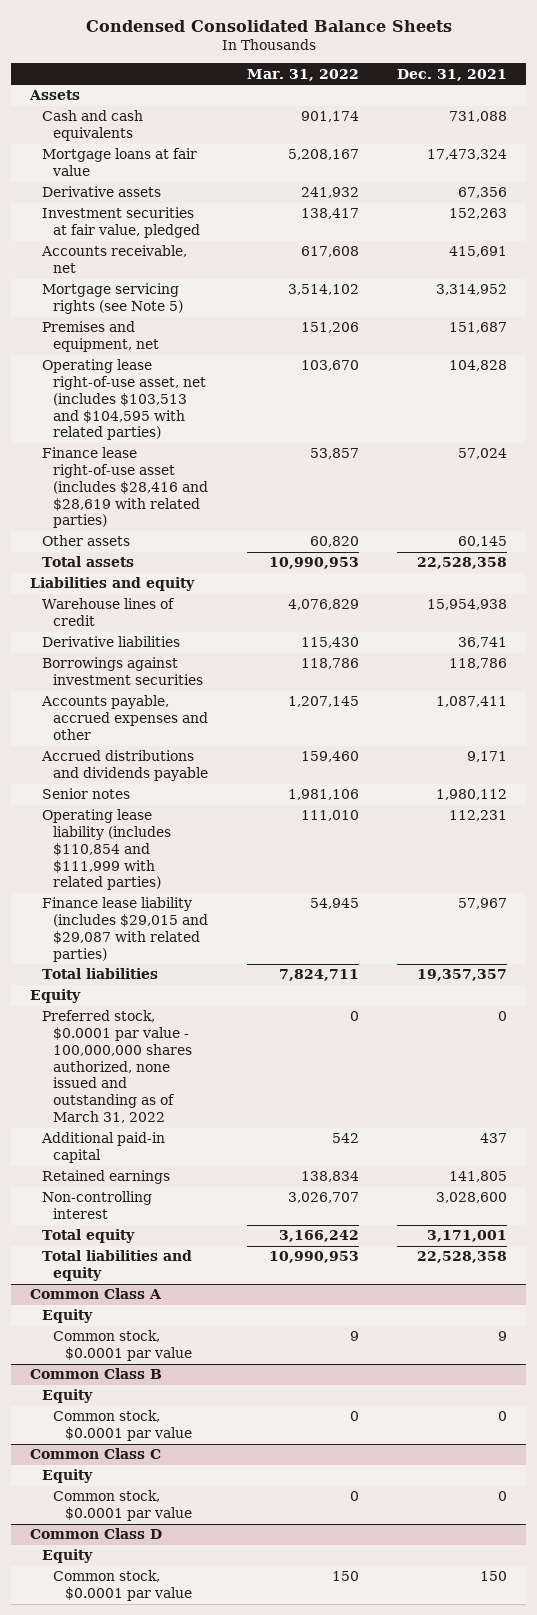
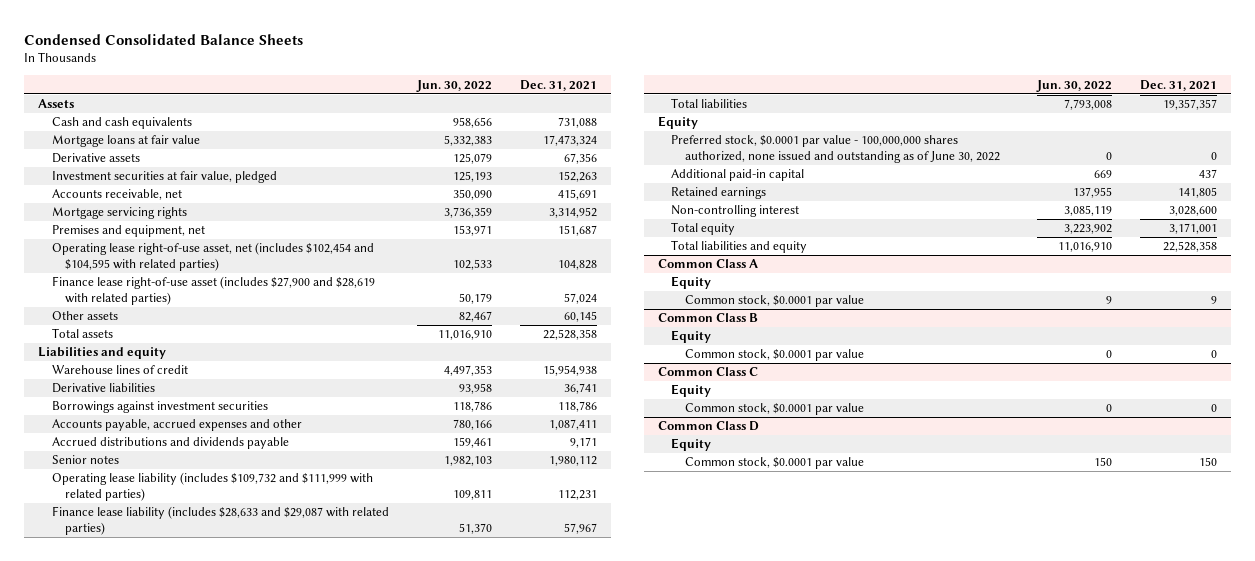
[246,68,359,81] Mar. 31, 2022 -> none
none -> [415,79,492,92] Jun. 30, 2022
[41,283,184,315] Mortgage servicing rights (see Note 5) -> [51,207,187,220] Mortgage servicing rights
[41,359,207,441] Operating lease right-of-use asset, net (includes $103,513 and $104,595 with related parties) -> [51,242,374,271] Operating lease right-of-use asset, net (includes $102,454 and $104,595 with related parties)
[41,447,209,529] Finance lease right-of-use asset (includes $28,416 and $28,619 with related parties) -> [51,276,375,305] Finance lease right-of-use asset (includes $27,900 and $28,619 with related parties)
[41,809,172,891] Operating lease liability (includes $110,854 and $111,999 with related parties) -> [51,472,373,501] Operating lease liability (includes $109,732 and $111,999 with related parties)
[41,897,209,962] Finance lease liability (includes $29,015 and $29,087 with related parties) -> [51,506,389,535] Finance lease liability (includes $28,633 and $29,087 with related parties)
[41,1010,193,1123] Preferred stock, $0.0001 par value - 100,000,000 shares authorized, none issued and outstanding as of March 31, 2022 -> [671,135,1000,163] Preferred stock, $0.0001 par value - 100,000,000 shares authorized, none issued and outstanding as of June 30, 2022

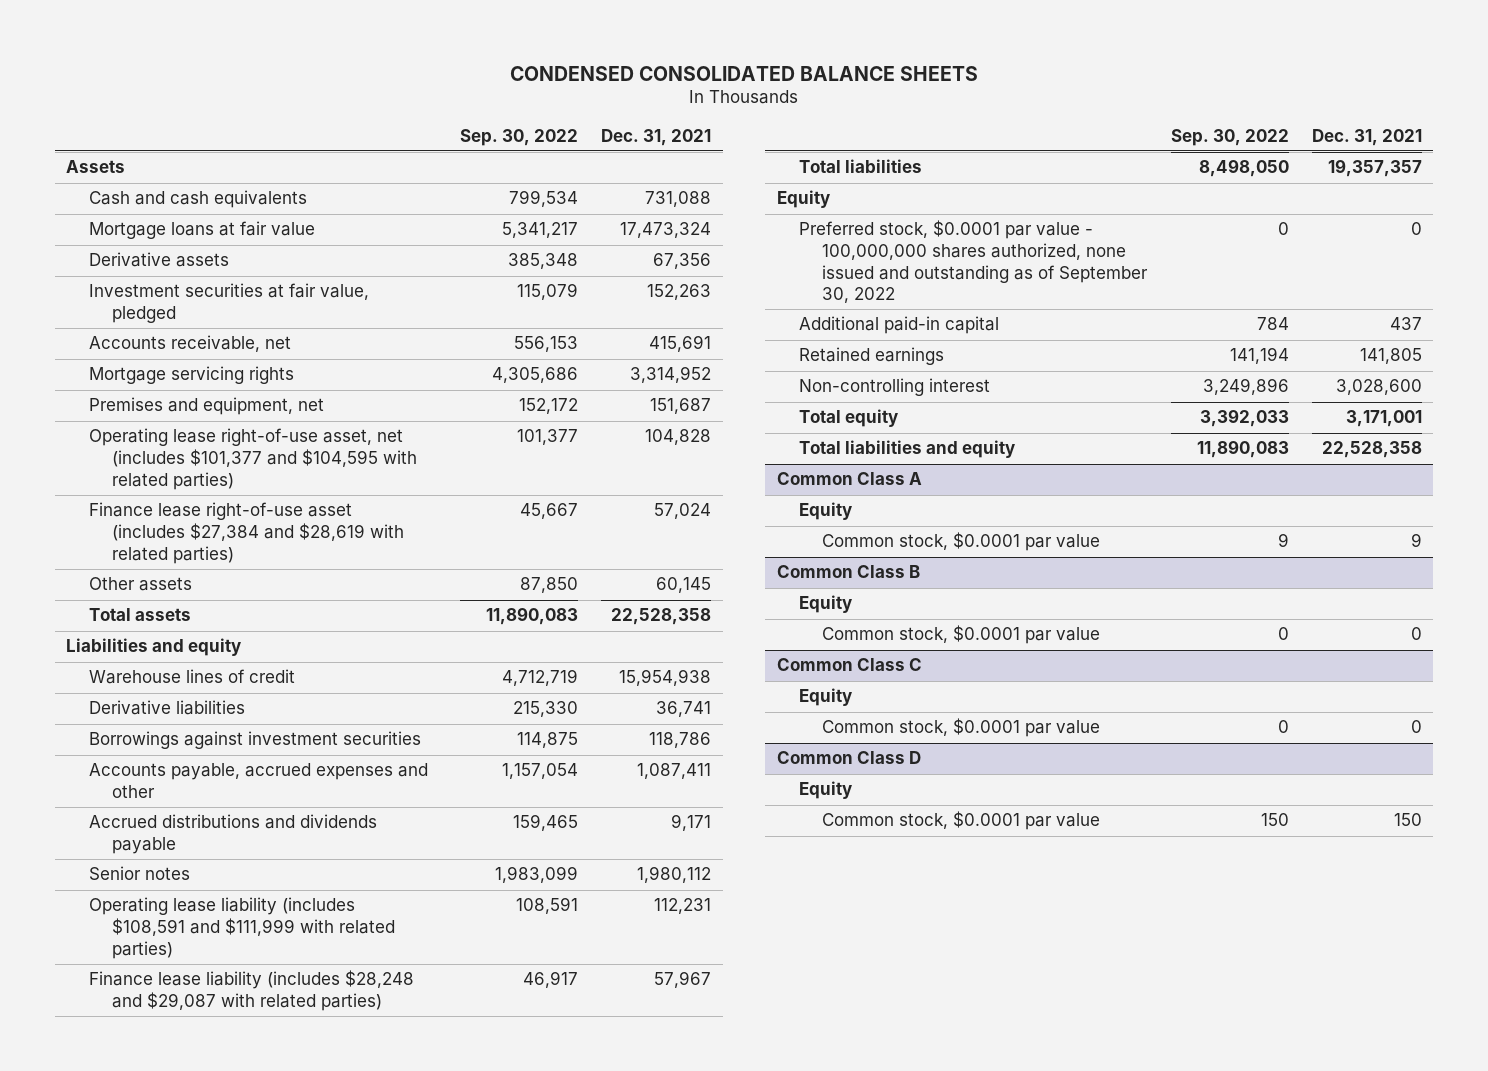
[24,33,304,45] Condensed Consolidated Balance Sheets -> [510,65,979,81] CONDENSED CONSOLIDATED BALANCE SHEETS
[415,79,492,92] Jun. 30, 2022 -> none
none -> [460,128,579,146] Sep. 30, 2022
[51,242,374,271] Operating lease right-of-use asset, net (includes $102,454 and $104,595 with related parties) -> [89,428,417,490] Operating lease right-of-use asset, net (includes $101,377 and $104,595 with related parties)
[51,276,375,305] Finance lease right-of-use asset (includes $27,900 and $28,619 with related parties) -> [89,502,404,564] Finance lease right-of-use asset (includes $27,384 and $28,619 with related parties)
[51,472,373,501] Operating lease liability (includes $109,732 and $111,999 with related parties) -> [89,897,395,959] Operating lease liability (includes $108,591 and $111,999 with related parties)
[51,506,389,535] Finance lease liability (includes $28,633 and $29,087 with related parties) -> [89,970,415,1012] Finance lease liability (includes $28,248 and $29,087 with related parties)
[671,135,1000,163] Preferred stock, $0.0001 par value - 100,000,000 shares authorized, none issued and outstanding as of June 30, 2022 -> [799,220,1149,304] Preferred stock, $0.0001 par value - 100,000,000 shares authorized, none issued and outstanding as of September 30, 2022

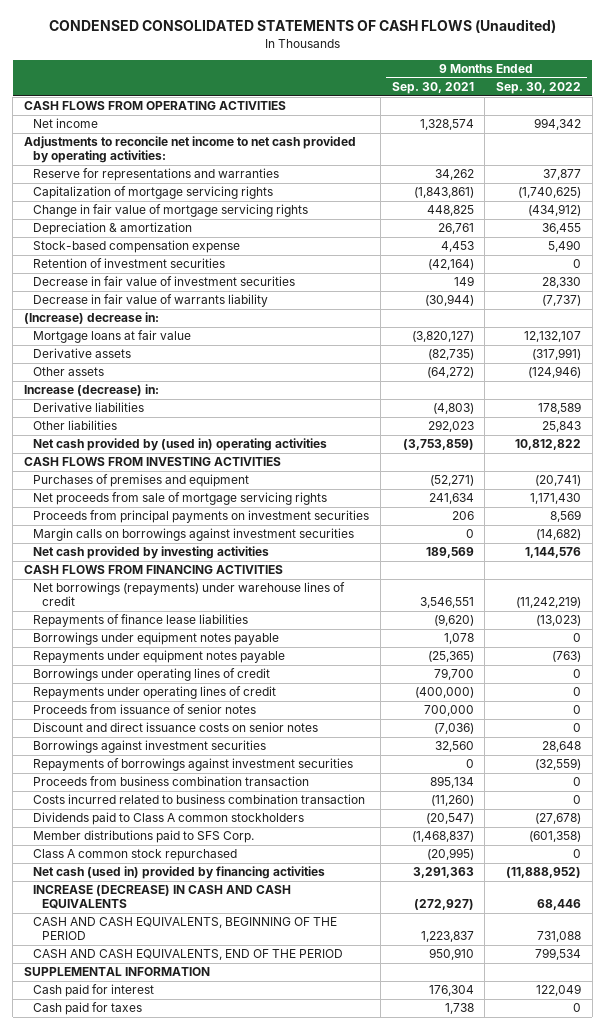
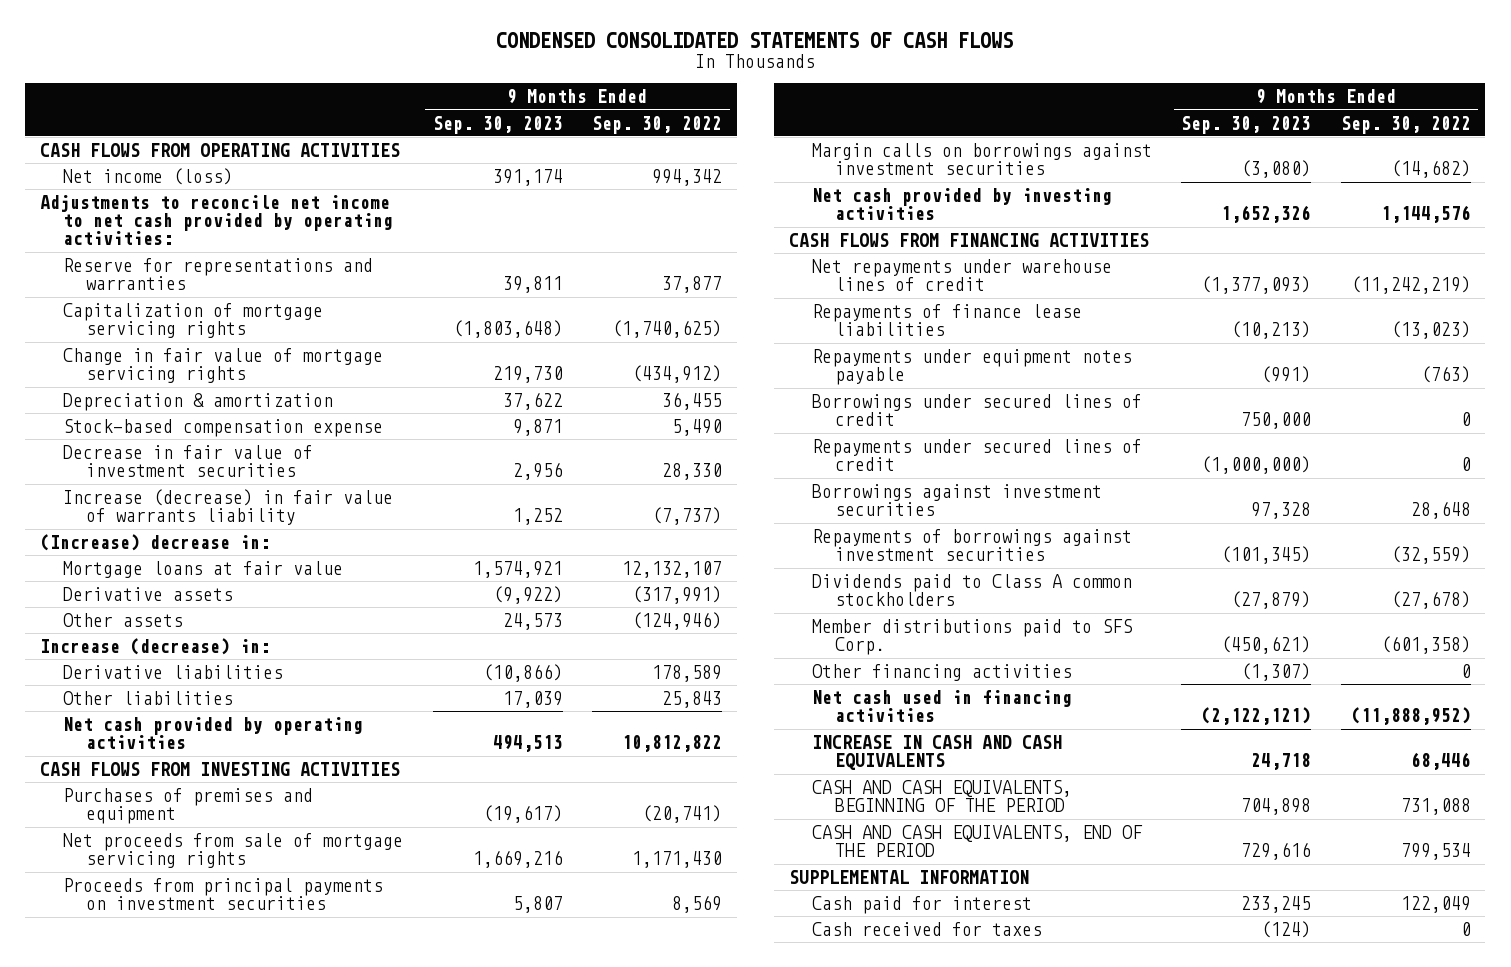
[48,19,556,34] CONDENSED CONSOLIDATED STATEMENTS OF CASH FLOWS (Unaudited) -> [496,32,1014,49] CONDENSED CONSOLIDATED STATEMENTS OF CASH FLOWS
[391,81,474,94] Sep. 30, 2021 -> none
none -> [432,115,563,134] Sep. 30, 2023
[32,118,98,129] Net income -> [63,168,234,186] Net income (loss)
[32,258,225,269] Retention of investment securities -> none
[32,294,268,308] Decrease in fair value of warrants liability -> [63,489,394,526] Increase (decrease) in fair value of warrants liability
[32,438,327,452] Net cash provided by (used in) operating activities -> [63,717,364,750] Net cash provided by operating activities
[32,582,345,607] Net borrowings (repayments) under warehouse lines of credit -> [811,259,1112,292] Net repayments under warehouse lines of credit
[32,632,279,646] Borrowings under equipment notes payable -> none
[32,704,256,715] Proceeds from issuance of senior notes -> none
[32,722,318,733] Discount and direct issuance costs on senior notes -> none
[32,668,270,682] Borrowings under operating lines of credit -> [811,394,1142,427] Borrowings under secured lines of credit
[32,686,276,700] Repayments under operating lines of credit -> [811,439,1142,472] Repayments under secured lines of credit
[32,776,309,787] Proceeds from business combination transaction -> none
[32,794,365,805] Costs incurred related to business combination transaction -> none
[32,849,237,862] Class A common stock repurchased -> none
none -> [811,664,1072,682] Other financing activities
[32,866,325,880] Net cash (used in) provided by financing activities -> [811,690,1072,723] Net cash used in financing activities
[32,885,291,910] INCREASE (DECREASE) IN CASH AND CASH EQUIVALENTS -> [811,735,1062,771] INCREASE IN CASH AND CASH EQUIVALENTS
[32,1002,142,1016] Cash paid for taxes -> [811,922,1042,937] Cash received for taxes

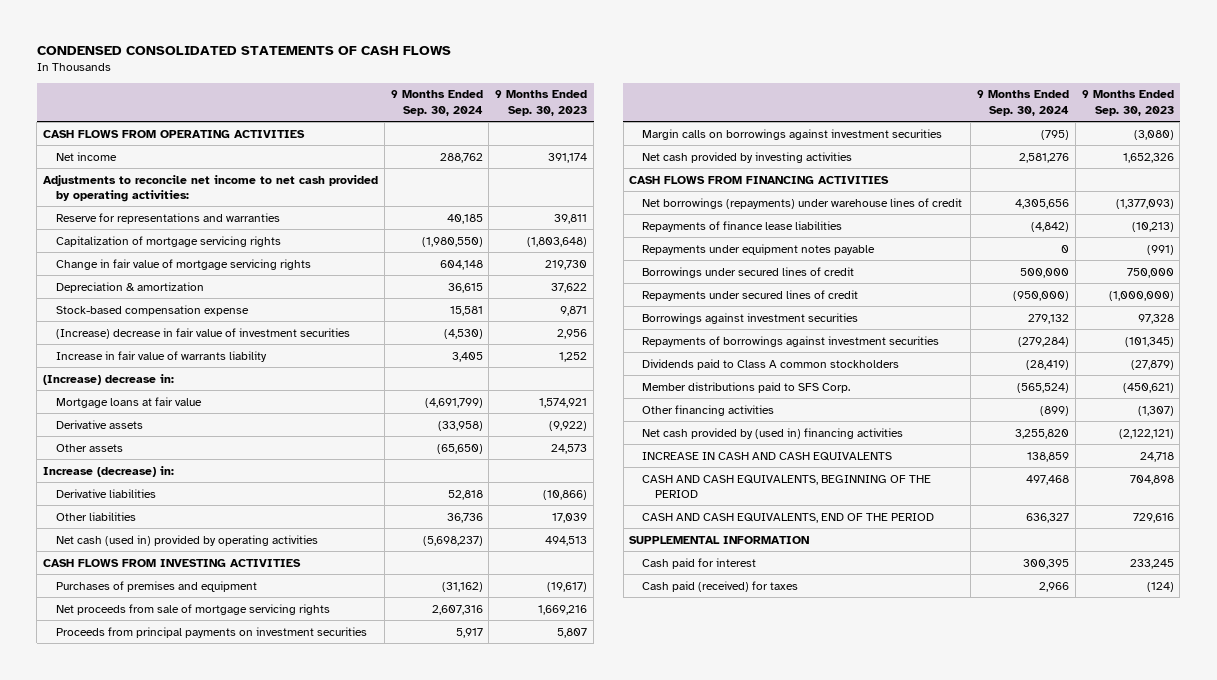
[592,115,723,134] Sep. 30, 2022 -> none
none -> [390,90,483,116] 9 Months Ended Sep. 30, 2024
[63,168,234,186] Net income (loss) -> [55,151,117,161] Net income
[63,445,314,478] Decrease in fair value of investment securities -> [55,327,350,339] (Increase) decrease in fair value of investment securities
[63,489,394,526] Increase (decrease) in fair value of warrants liability -> [55,350,267,362] Increase in fair value of warrants liability
[63,717,364,750] Net cash provided by operating activities -> [55,534,318,546] Net cash (used in) provided by operating activities
[811,259,1112,292] Net repayments under warehouse lines of credit -> [642,197,963,209] Net borrowings (repayments) under warehouse lines of credit
[811,690,1072,723] Net cash used in financing activities -> [642,427,904,439] Net cash provided by (used in) financing activities
[811,922,1042,937] Cash received for taxes -> [642,580,799,592] Cash paid (received) for taxes

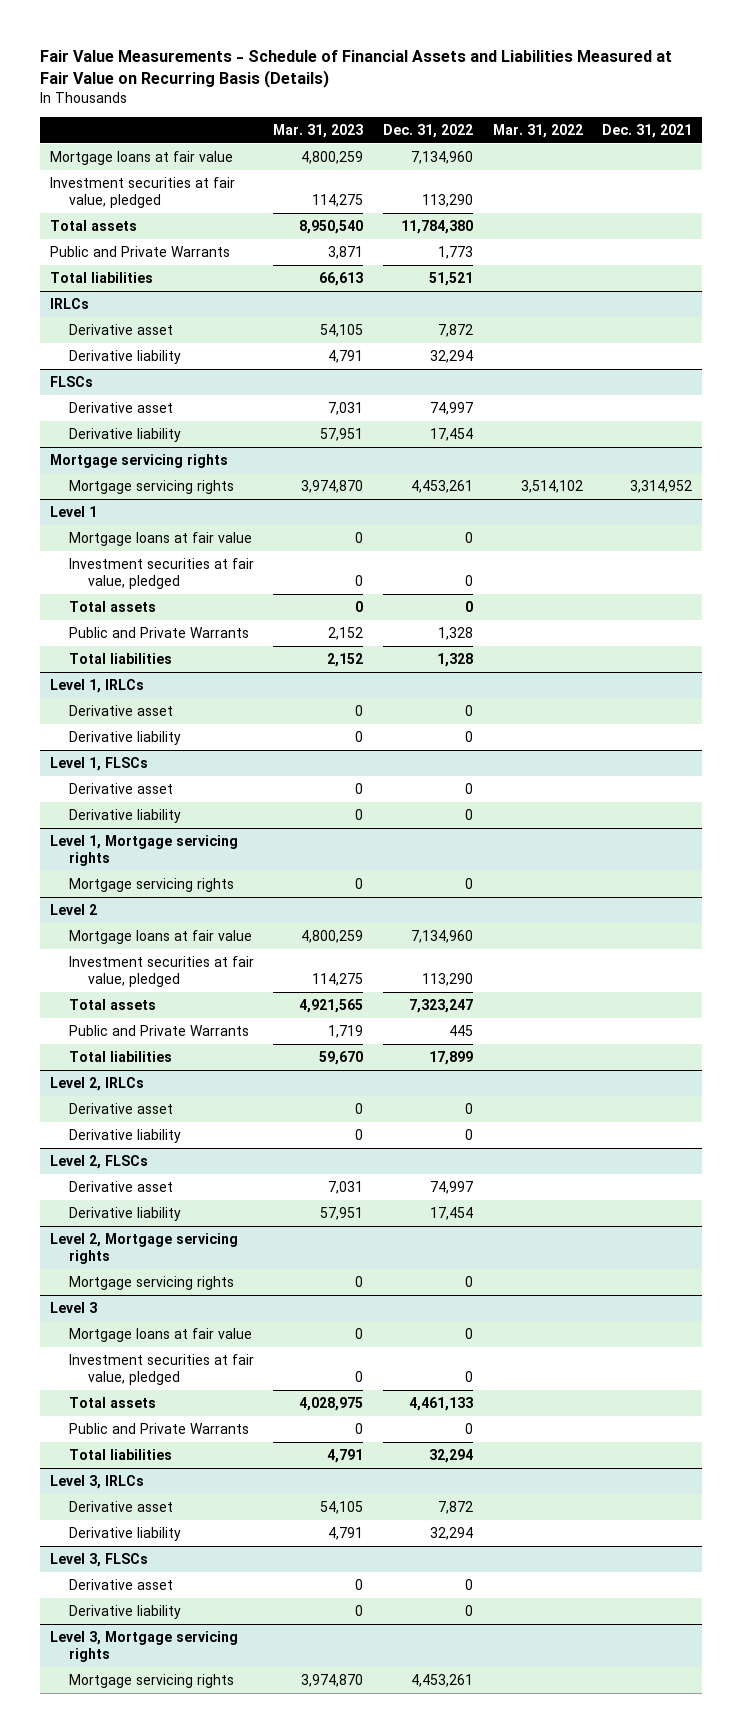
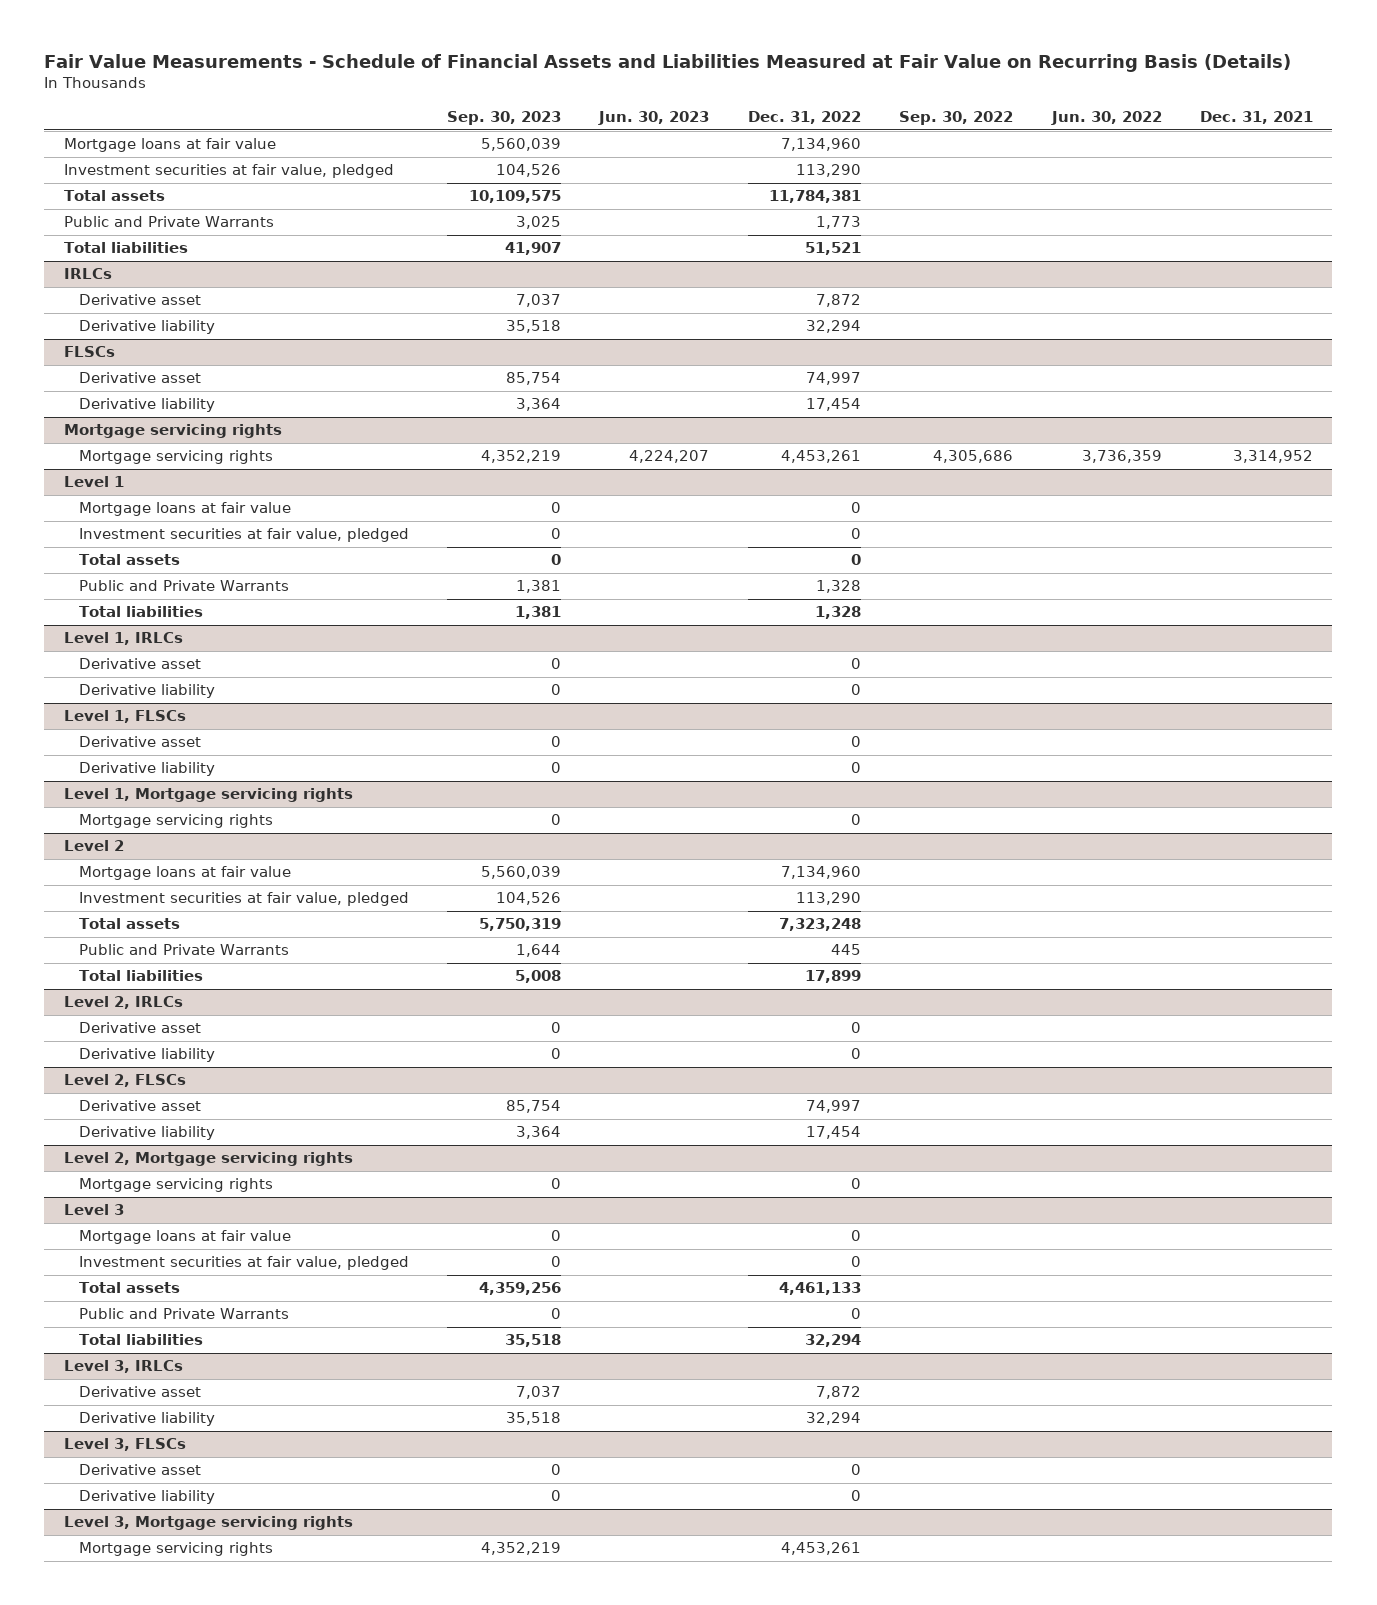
[273,123,364,138] Mar. 31, 2023 -> none
[492,123,583,138] Mar. 31, 2022 -> none
none -> [447,111,562,126] Sep. 30, 2023
none -> [598,111,710,126] Jun. 30, 2023
none -> [899,111,1014,126] Sep. 30, 2022
none -> [1050,111,1162,126] Jun. 30, 2022
[400,219,473,234] 11,784,380 -> [768,190,861,204] 11,784,381
[408,998,473,1013] 7,323,247 -> [778,918,861,932] 7,323,248

